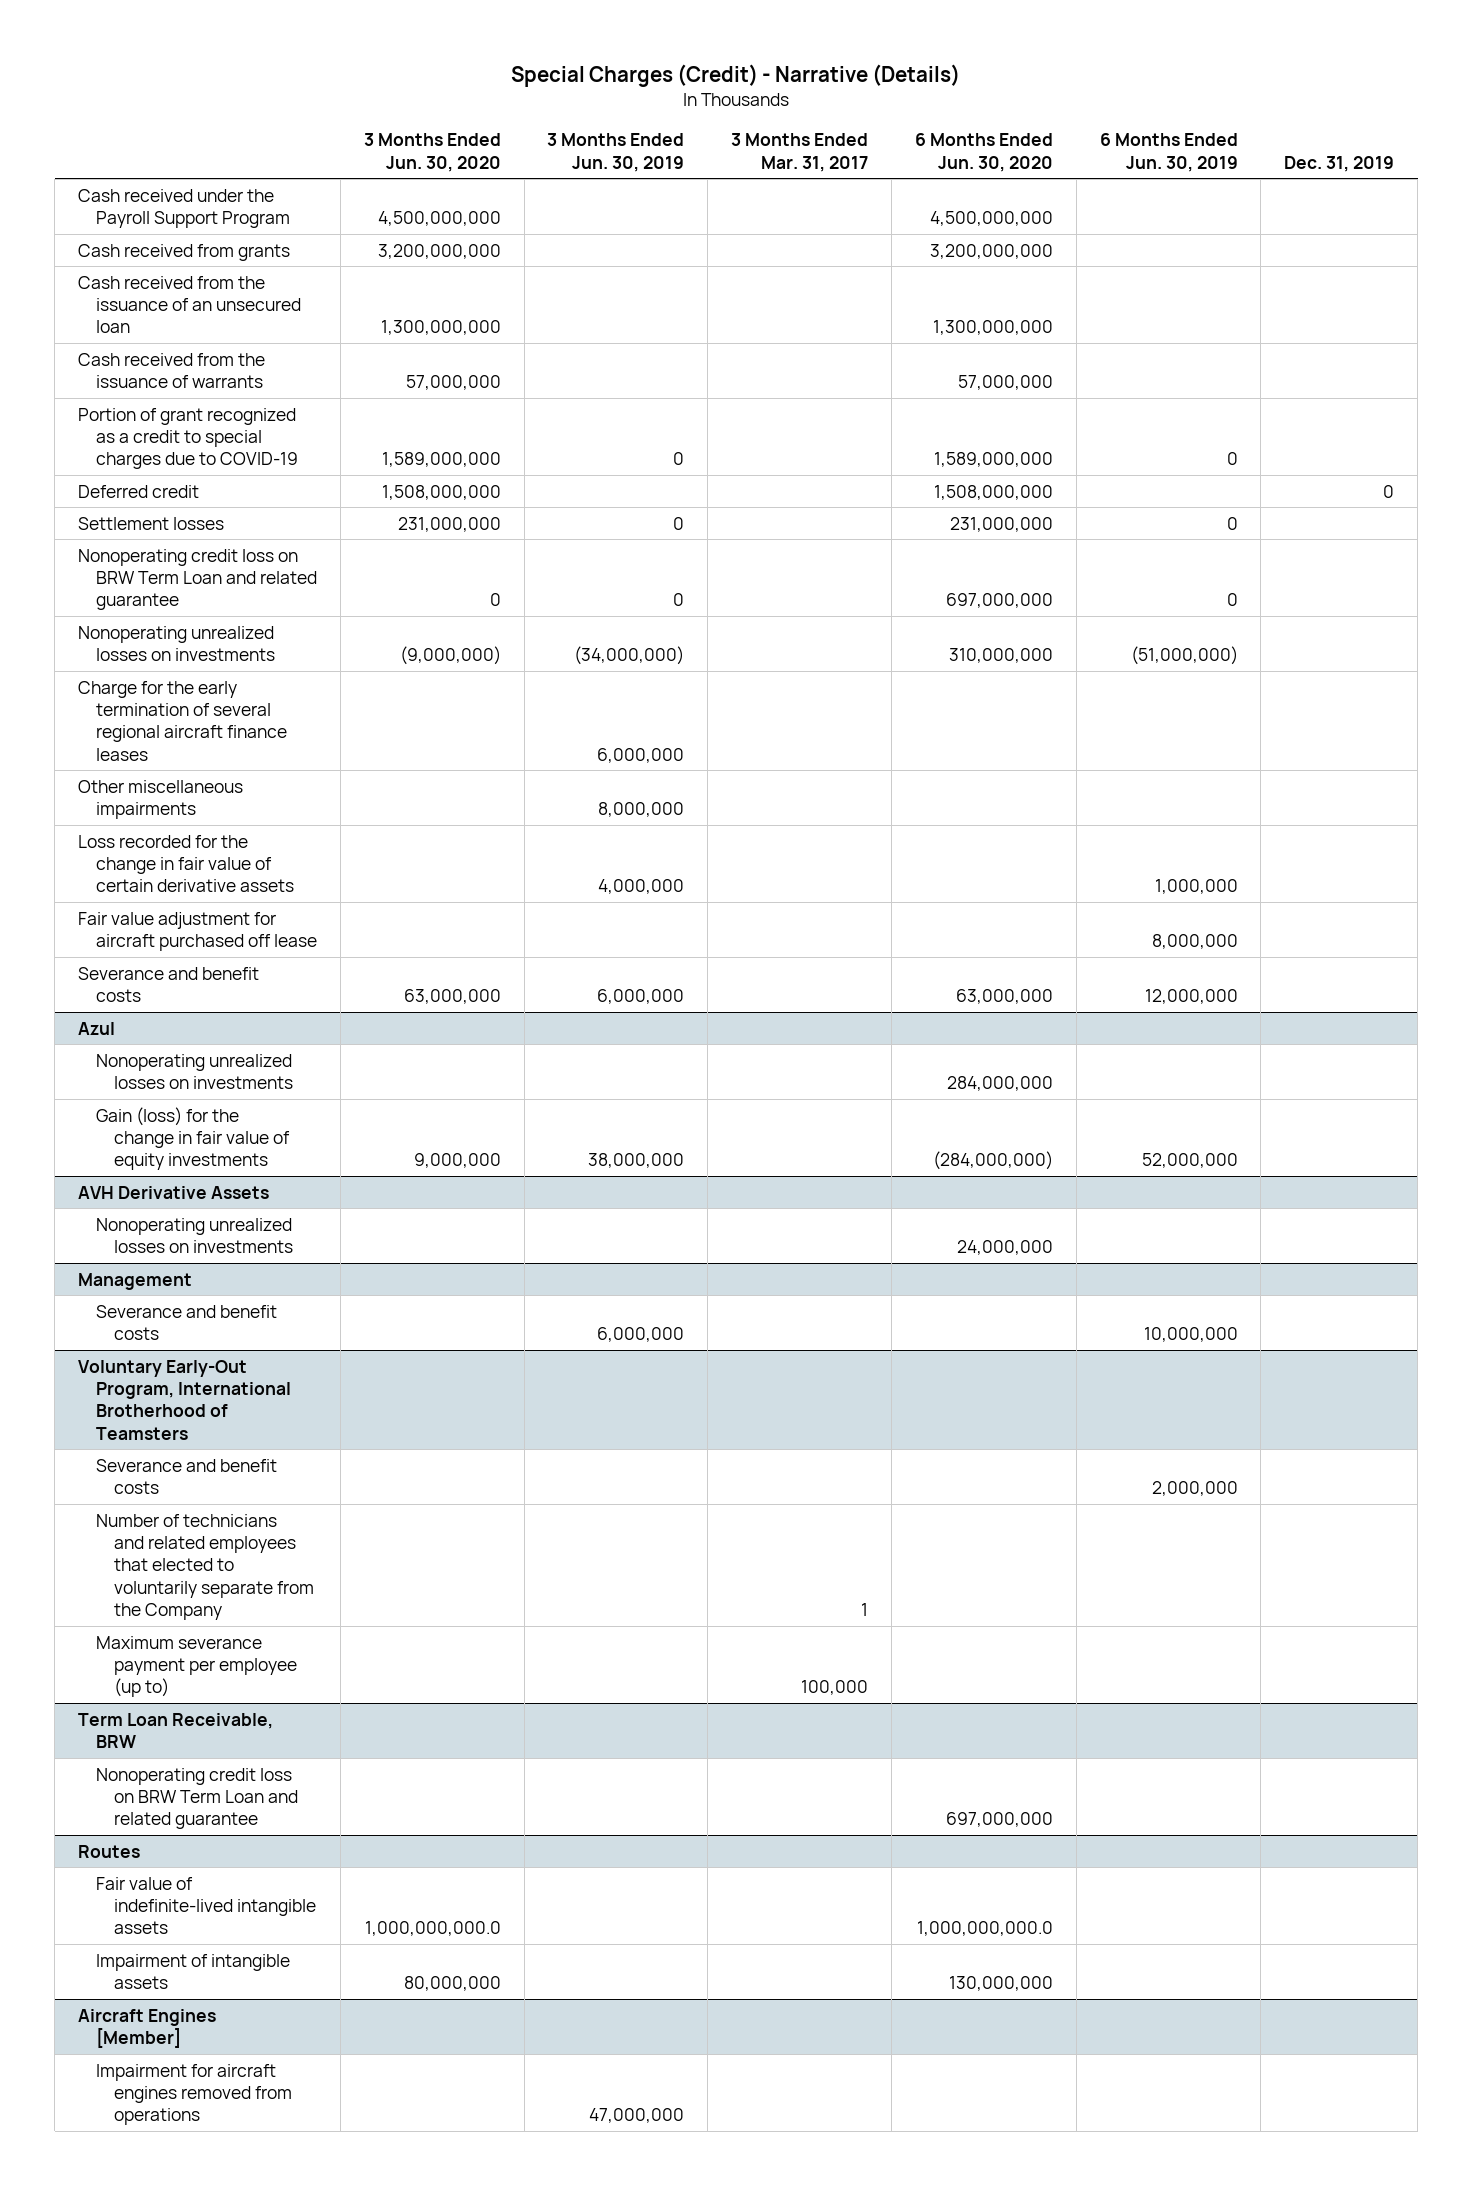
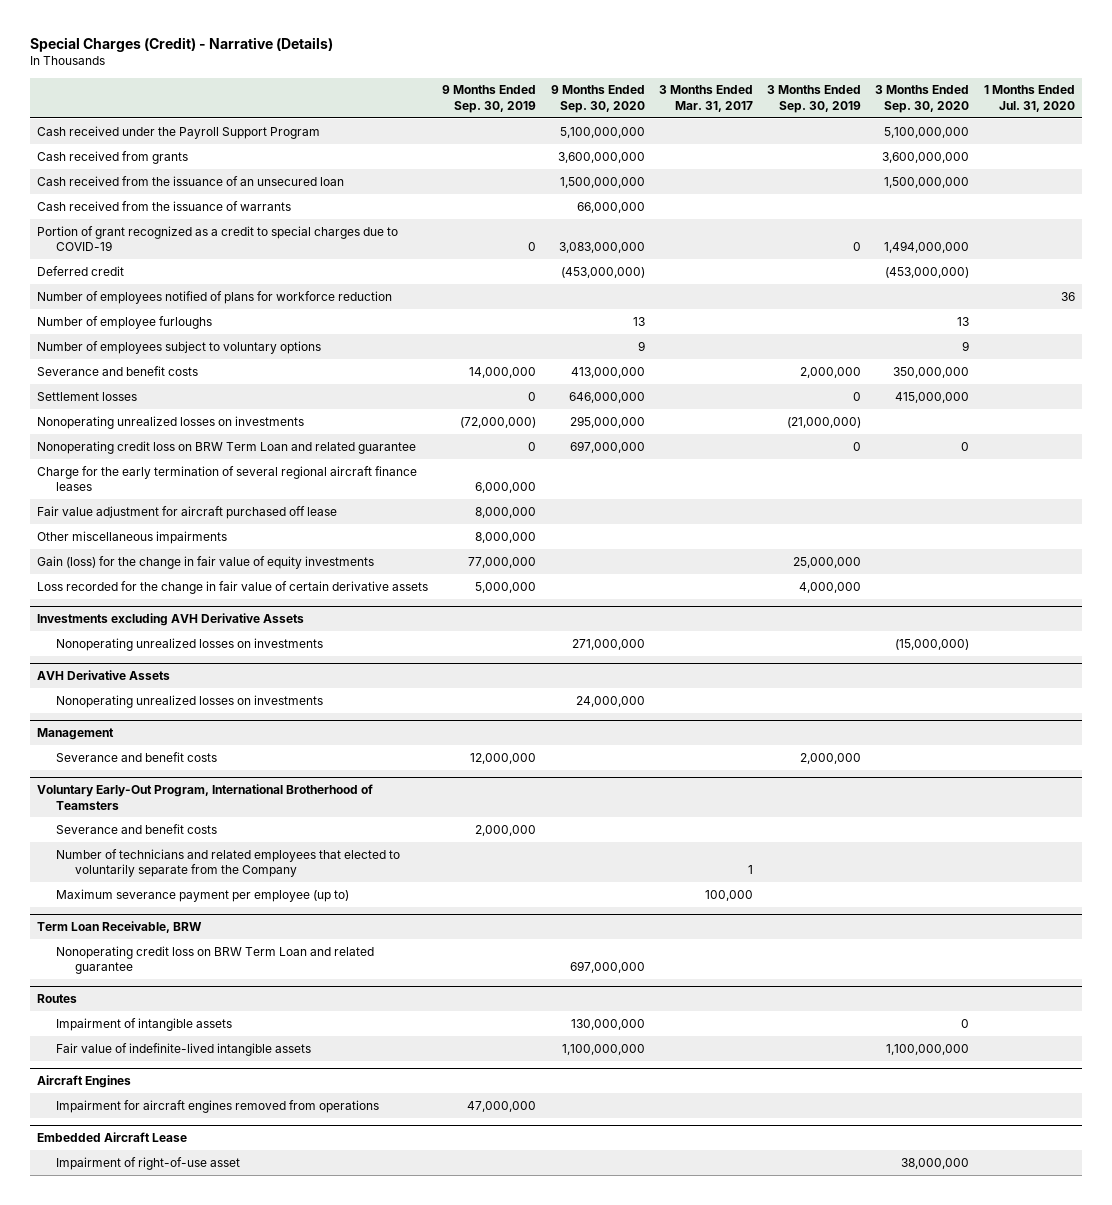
[363,133,501,172] 3 Months Ended Jun. 30, 2020 -> none
[547,133,685,172] 3 Months Ended Jun. 30, 2019 -> none
[914,133,1053,172] 6 Months Ended Jun. 30, 2020 -> none
[1099,133,1238,172] 6 Months Ended Jun. 30, 2019 -> none
[1284,155,1395,172] Dec. 31, 2019 -> none
none -> [442,85,537,113] 9 Months Ended Sep. 30, 2019
none -> [550,85,645,113] 9 Months Ended Sep. 30, 2020
none -> [767,85,862,113] 3 Months Ended Sep. 30, 2019
none -> [875,85,970,113] 3 Months Ended Sep. 30, 2020
none -> [983,85,1075,112] 1 Months Ended Jul. 31, 2020
none -> [37,290,393,304] Number of employees notified of plans for workforce reduction
none -> [37,315,213,329] Number of employee furloughs
none -> [37,340,322,354] Number of employees subject to voluntary options
[78,966,260,1002] Severance and benefit costs -> [37,365,199,376] Severance and benefit costs
[78,548,318,611] Nonoperating credit loss on BRW Term Loan and related guarantee -> [37,440,417,454] Nonoperating credit loss on BRW Term Loan and related guarantee
[78,911,318,951] Fair value adjustment for aircraft purchased off lease -> [37,505,338,519] Fair value adjustment for aircraft purchased off lease
none -> [37,555,375,569] Gain (loss) for the change in fair value of equity investments
[78,1021,116,1035] Azul -> none
[96,1053,293,1089] Nonoperating unrealized losses on investments -> none
[96,1106,290,1171] Gain (loss) for the change in fair value of equity investments -> none
none -> [37,613,305,627] Investments excluding AVH Derivative Assets
none -> [56,637,324,651] Nonoperating unrealized losses on investments
[96,1876,316,1935] Fair value of indefinite-lived intangible assets -> [56,1042,312,1056] Fair value of indefinite-lived intangible assets
[78,2008,217,2048] Aircraft Engines [Member] -> [37,1075,132,1089] Aircraft Engines
none -> [37,1132,188,1143] Embedded Aircraft Lease
none -> [56,1156,241,1170] Impairment of right-of-use asset

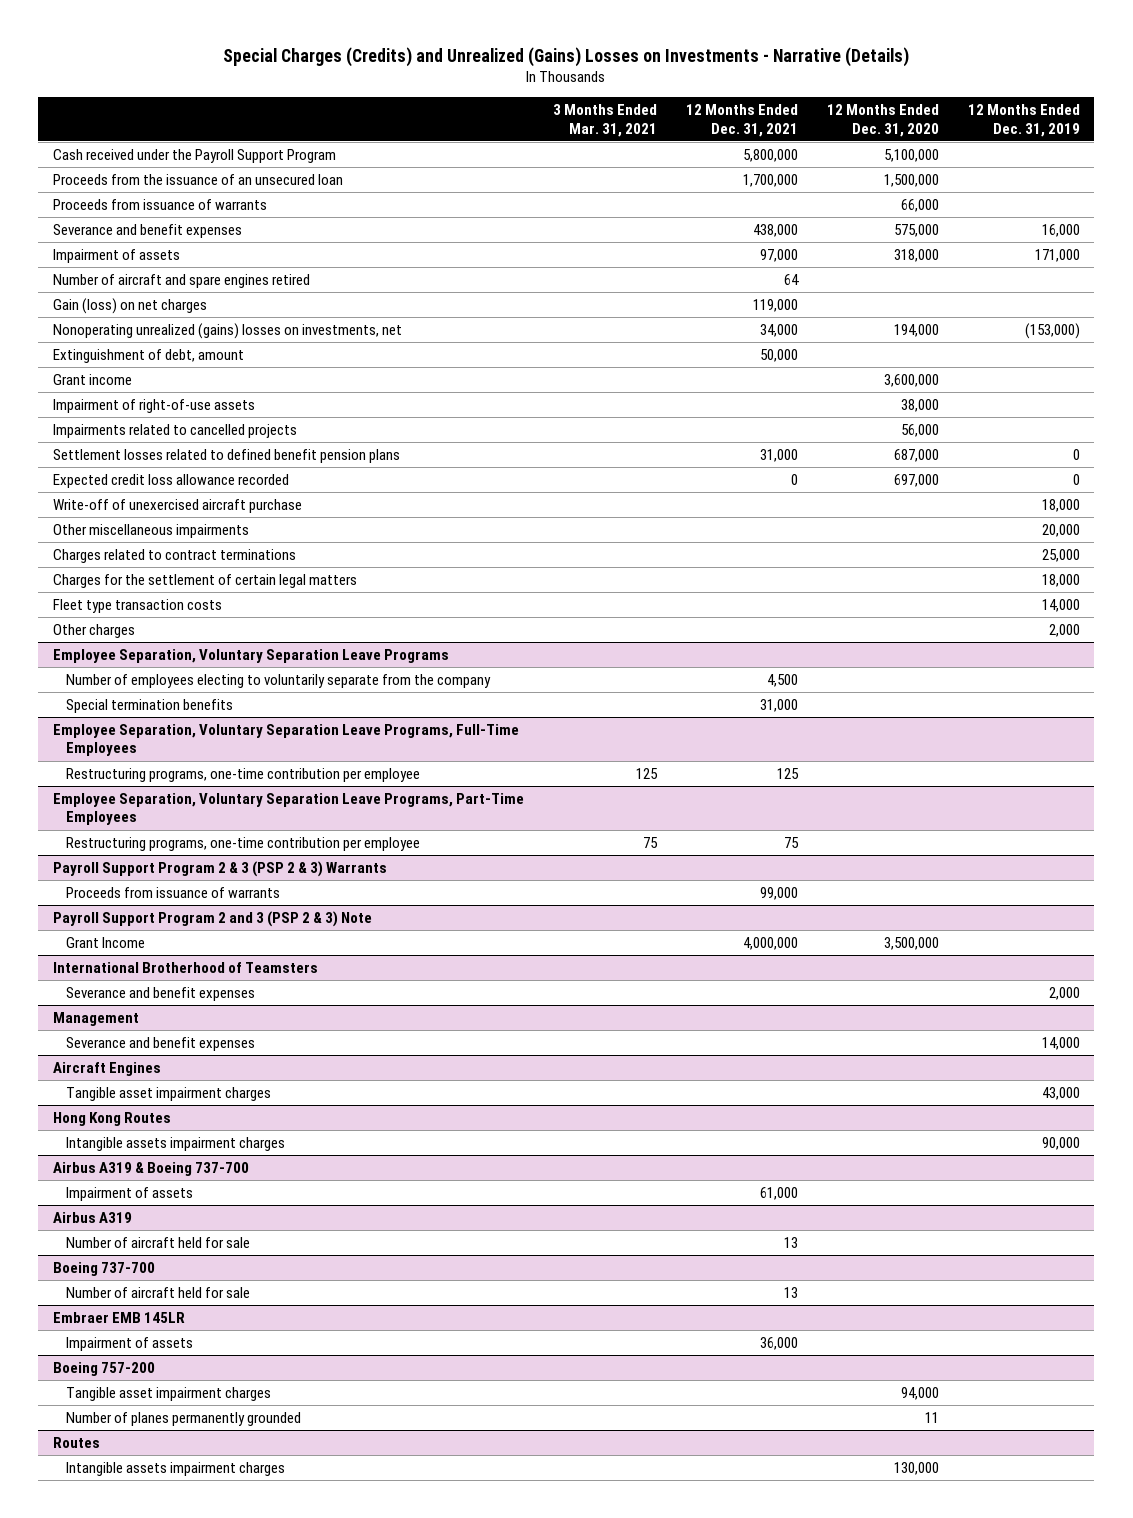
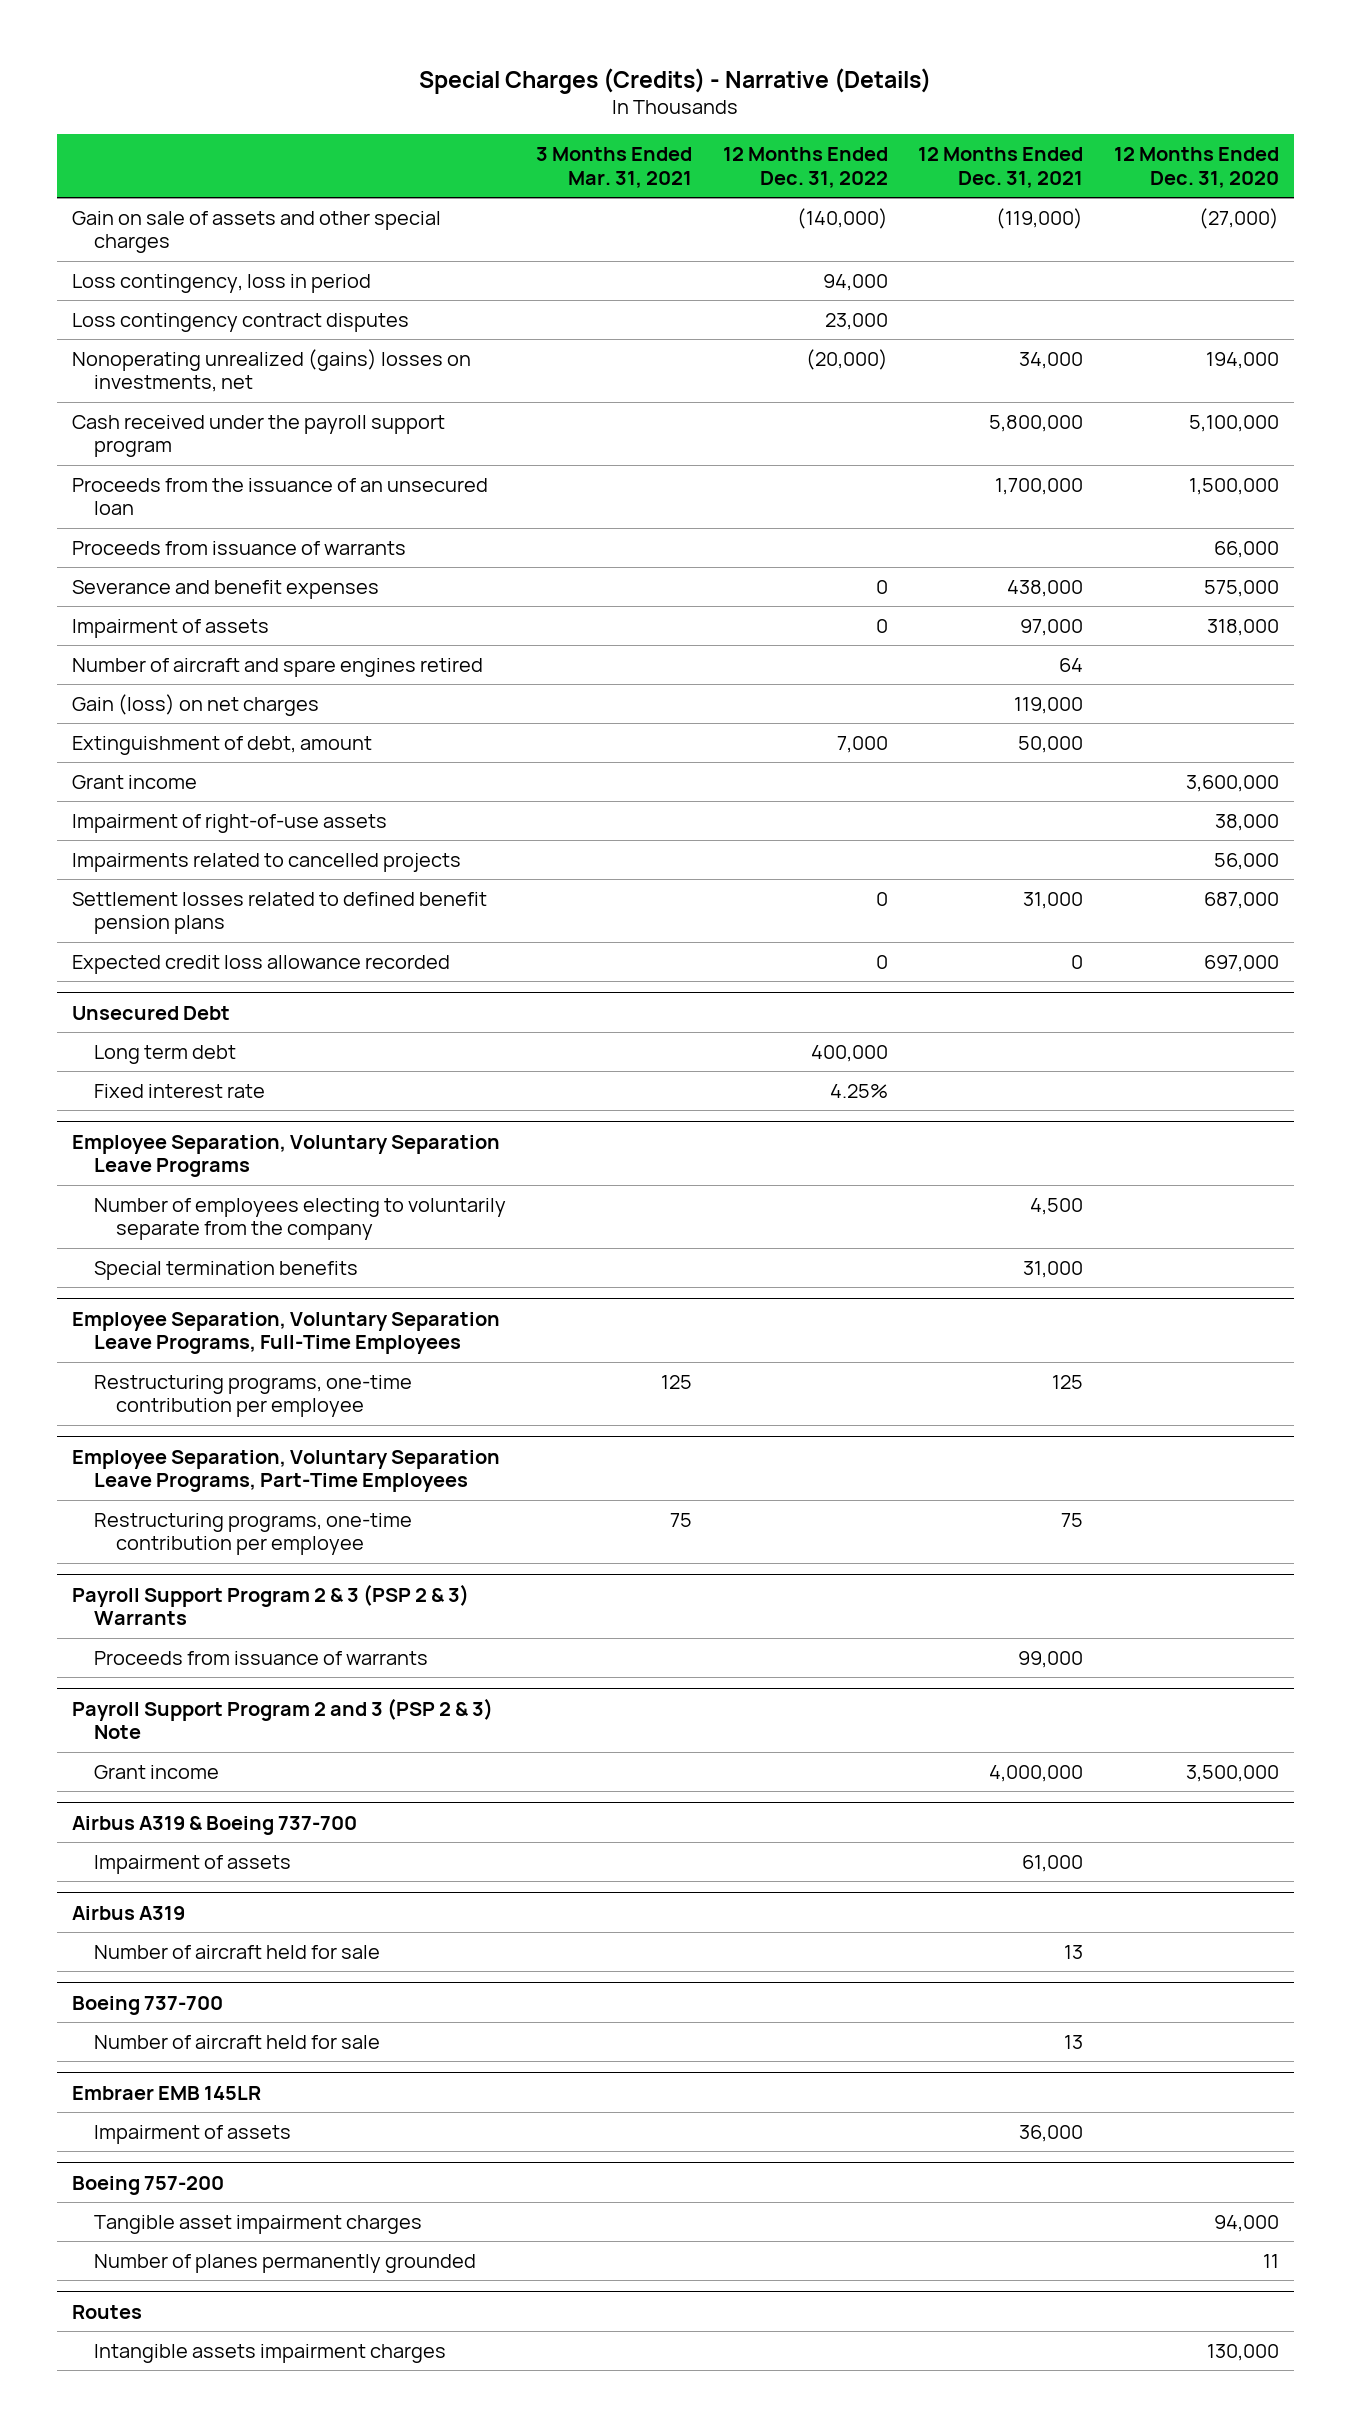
[223,46,910,67] Special Charges (Credits) and Unrealized (Gains) Losses on Investments - Narrative (Details) -> [419,67,932,94] Special Charges (Credits) - Narrative (Details)
[967,103,1080,137] 12 Months Ended Dec. 31, 2019 -> none
none -> [722,147,888,188] 12 Months Ended Dec. 31, 2022
none -> [71,210,441,254] Gain on sale of assets and other special charges
none -> [71,273,371,293] Loss contingency, loss in period
none -> [71,312,409,332] Loss contingency contract disputes
[52,322,402,339] Nonoperating unrealized (gains) losses on investments, net -> [71,348,471,393] Nonoperating unrealized (gains) losses on investments, net
[52,148,336,163] Cash received under the Payroll Support Program -> [71,414,445,458] Cash received under the payroll support program
[52,498,302,513] Write-off of unexercised aircraft purchase -> none
[52,523,249,538] Other miscellaneous impairments -> none
[52,548,296,563] Charges related to contract terminations -> none
[52,573,357,588] Charges for the settlement of certain legal matters -> none
[52,598,222,613] Fleet type transaction costs -> none
[52,623,135,638] Other charges -> none
none -> [71,1005,230,1020] Unsecured Debt
none -> [93,1044,236,1064] Long term debt
none -> [93,1083,265,1098] Fixed interest rate
[52,961,318,973] International Brotherhood of Teamsters -> none
[65,986,255,1001] Severance and benefit expenses -> none
[52,1011,139,1026] Management -> none
[65,1036,255,1051] Severance and benefit expenses -> none
[52,1061,161,1076] Aircraft Engines -> none
[65,1086,271,1101] Tangible asset impairment charges -> none
[52,1111,171,1126] Hong Kong Routes -> none
[65,1136,285,1151] Intangible assets impairment charges -> none
[65,936,145,948] Grant Income -> [93,1764,219,1779] Grant income

